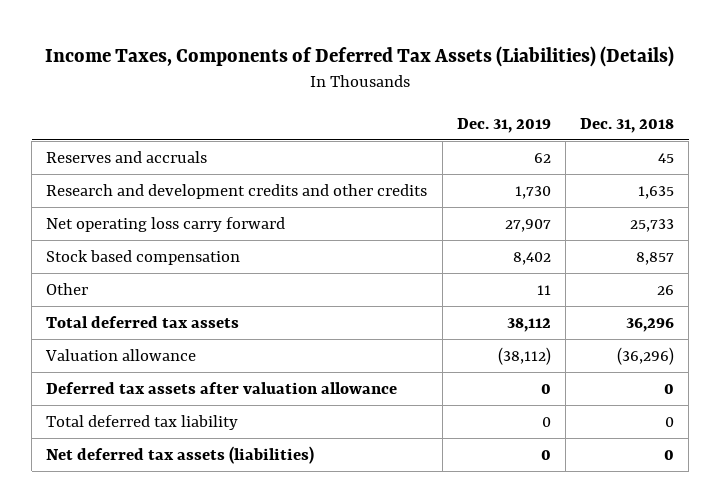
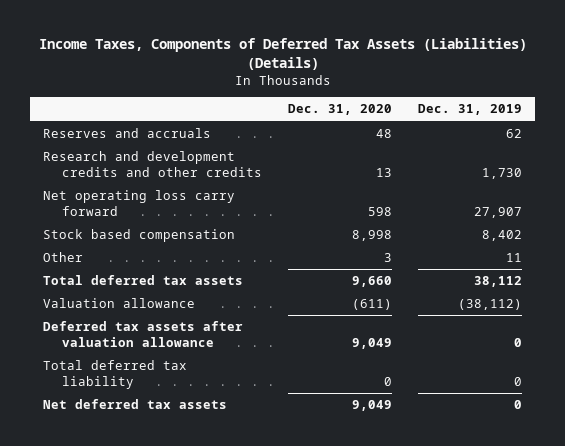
[580,117,675,133] Dec. 31, 2018 -> none
none -> [288,104,393,116] Dec. 31, 2020
[46,446,315,465] Net deferred tax assets (liabilities) -> [43,399,228,410] Net deferred tax assets

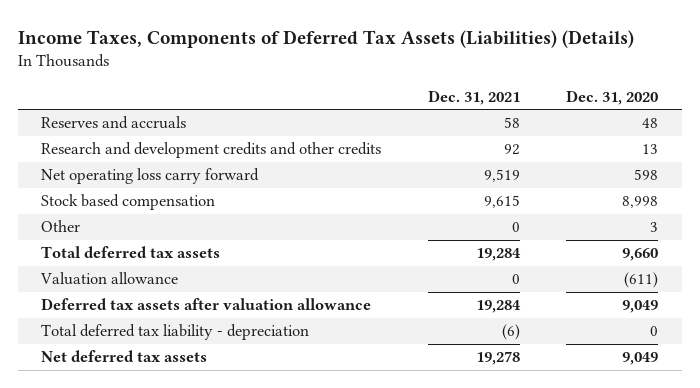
[417,104,522,116] Dec. 31, 2019 -> none
none -> [427,89,520,105] Dec. 31, 2021
[43,360,188,389] Total deferred tax liability -> [41,324,310,341] Total deferred tax liability - depreciation

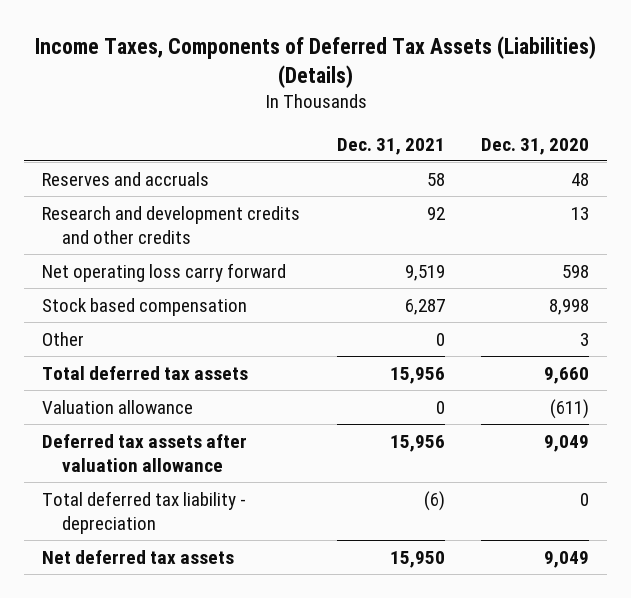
[483,195,520,209] 9,615 -> [404,298,445,315] 6,287
[475,248,521,262] 19,284 -> [389,366,445,384] 15,956
[475,300,521,314] 19,284 -> [389,434,445,452] 15,956
[475,351,520,366] 19,278 -> [389,550,445,568] 15,950

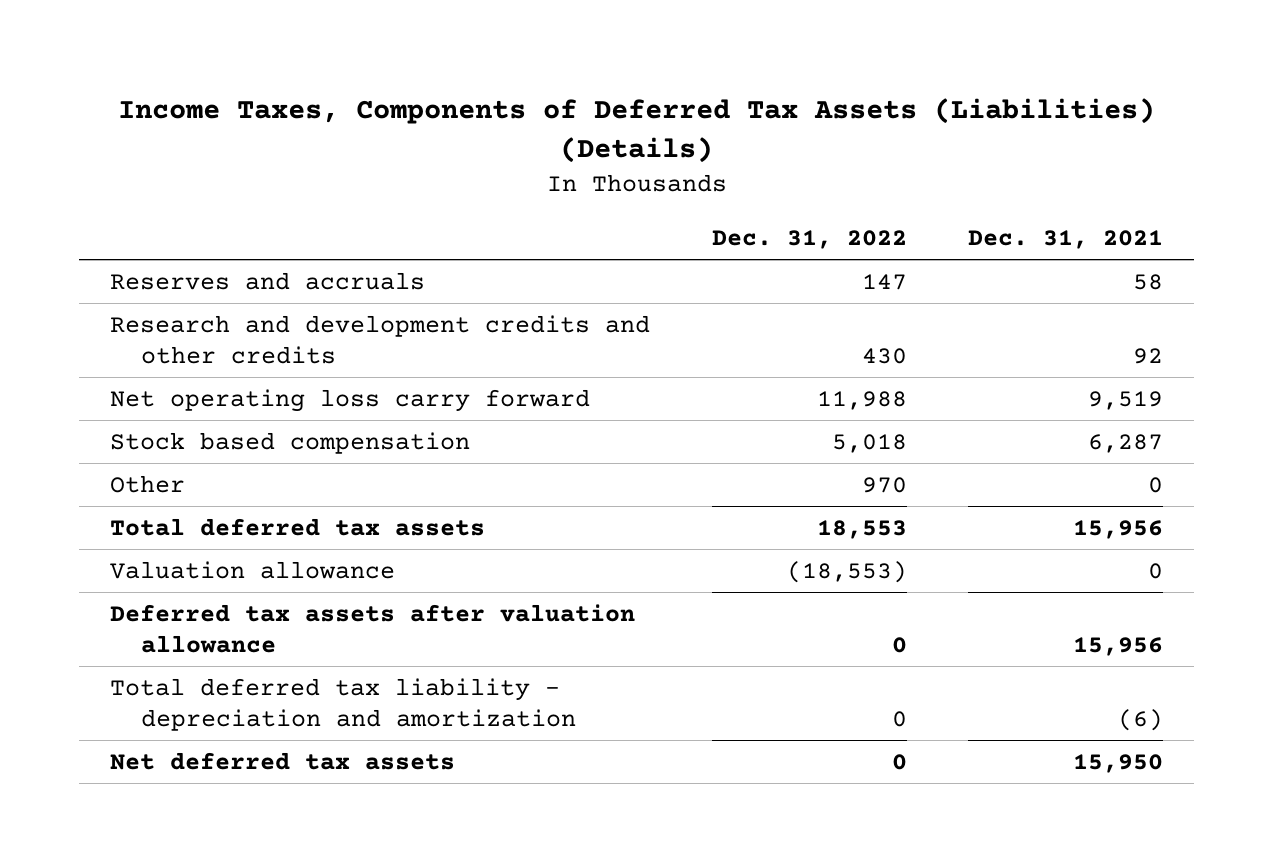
[480,137,589,155] Dec. 31, 2020 -> none
none -> [711,230,907,250] Dec. 31, 2022
[42,490,247,534] Total deferred tax liability - depreciation -> [110,677,577,731] Total deferred tax liability - depreciation and amortization

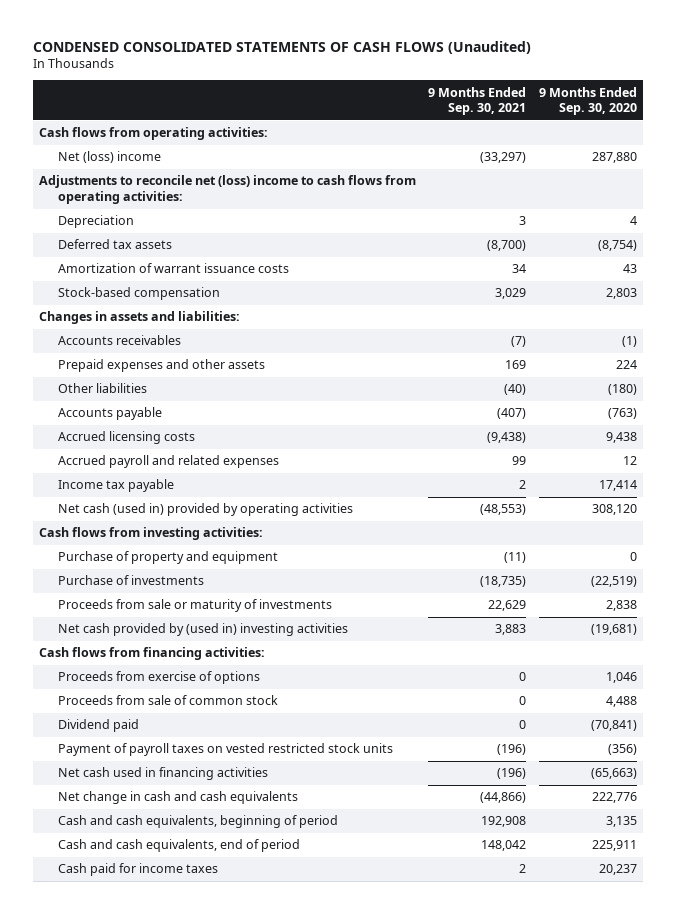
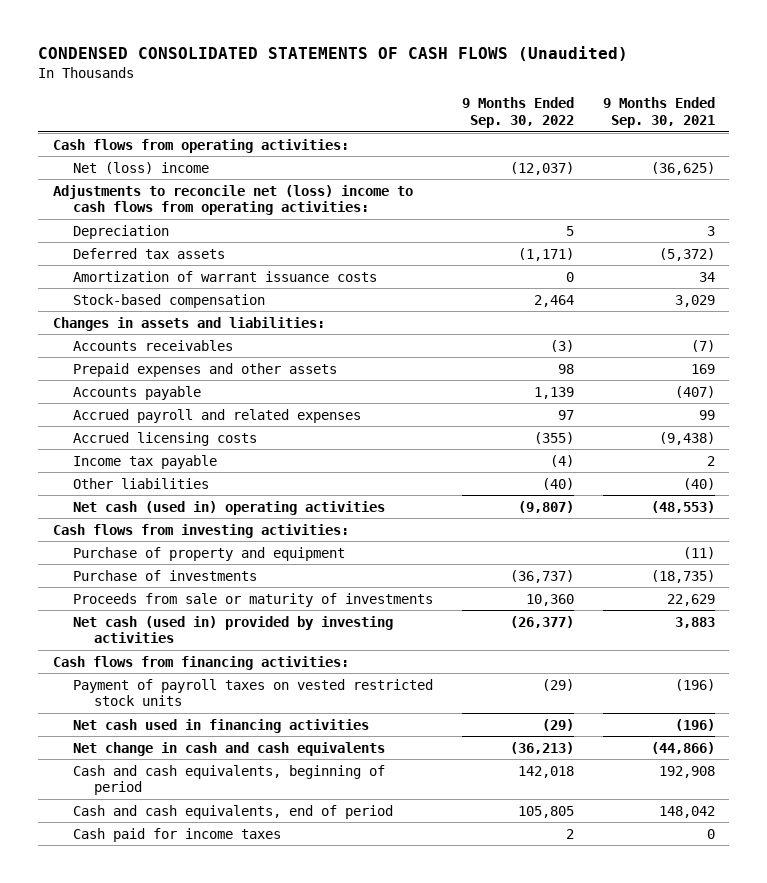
[538,86,637,116] 9 Months Ended Sep. 30, 2020 -> none
none -> [462,97,575,129] 9 Months Ended Sep. 30, 2022
[480,152,527,164] (33,297) -> [650,161,715,175] (36,625)
[487,240,527,252] (8,700) -> [658,247,715,261] (5,372)
[57,431,195,445] Accrued licensing costs -> [73,431,258,446] Accrued licensing costs
[57,383,147,394] Other liabilities -> [73,477,210,489] Other liabilities
[57,503,353,517] Net cash (used in) provided by operating activities -> [73,500,386,515] Net cash (used in) operating activities
[57,623,348,637] Net cash provided by (used in) investing activities -> [73,615,394,644] Net cash (used in) provided by investing activities
[57,671,260,685] Proceeds from exercise of options -> none
[57,695,278,706] Proceeds from sale of common stock -> none
[57,719,139,733] Dividend paid -> none
[519,864,527,874] 2 -> [706,828,715,839] 0

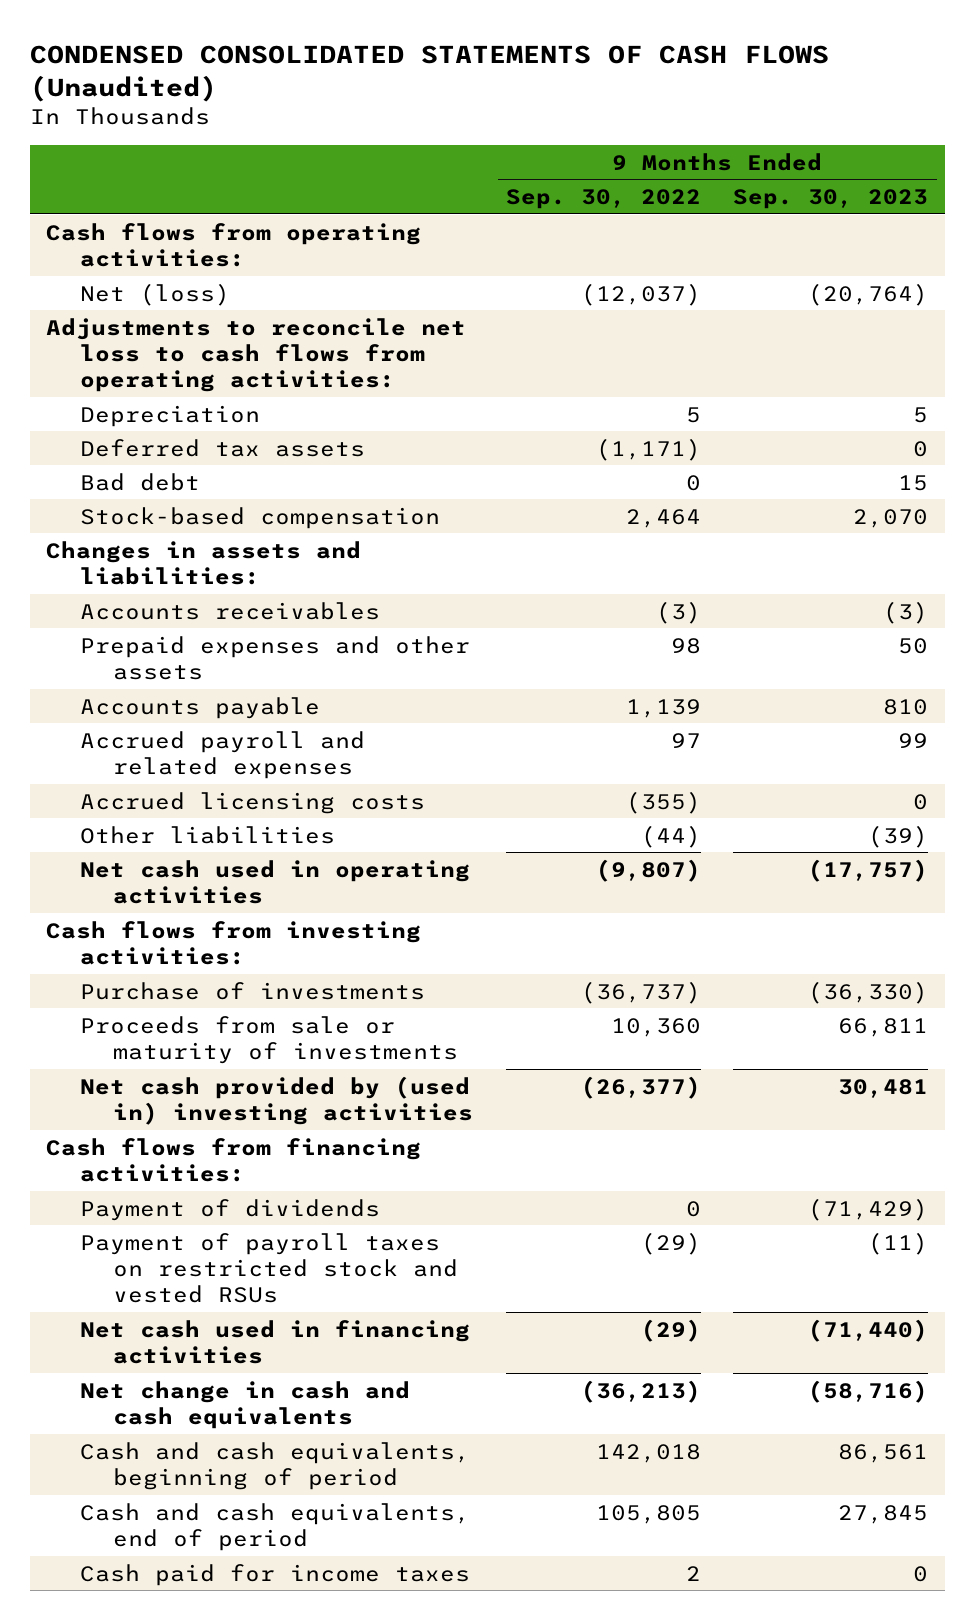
[602,97,715,129] 9 Months Ended Sep. 30, 2021 -> none
none -> [733,189,929,210] Sep. 30, 2023
[73,161,210,174] Net (loss) income -> [79,282,230,306] Net (loss)
[52,184,413,216] Adjustments to reconcile net (loss) income to cash flows from operating activities: -> [46,317,467,393] Adjustments to reconcile net loss to cash flows from operating activities:
[73,270,378,282] Amortization of warrant issuance costs -> none
none -> [79,472,200,491] Bad debt
[73,454,218,469] Income tax payable -> none
[542,477,575,490] (40) -> [640,824,701,848] (44)
[73,500,386,515] Net cash (used in) operating activities -> [79,859,470,905] Net cash used in operating activities
[73,546,346,561] Purchase of property and equipment -> none
[73,615,394,644] Net cash (used in) provided by investing activities -> [79,1075,474,1126] Net cash provided by (used in) investing activities
none -> [79,1198,380,1221] Payment of dividends
[73,678,434,707] Payment of payroll taxes on vested restricted stock units -> [79,1232,459,1304] Payment of payroll taxes on restricted stock and vested RSUs

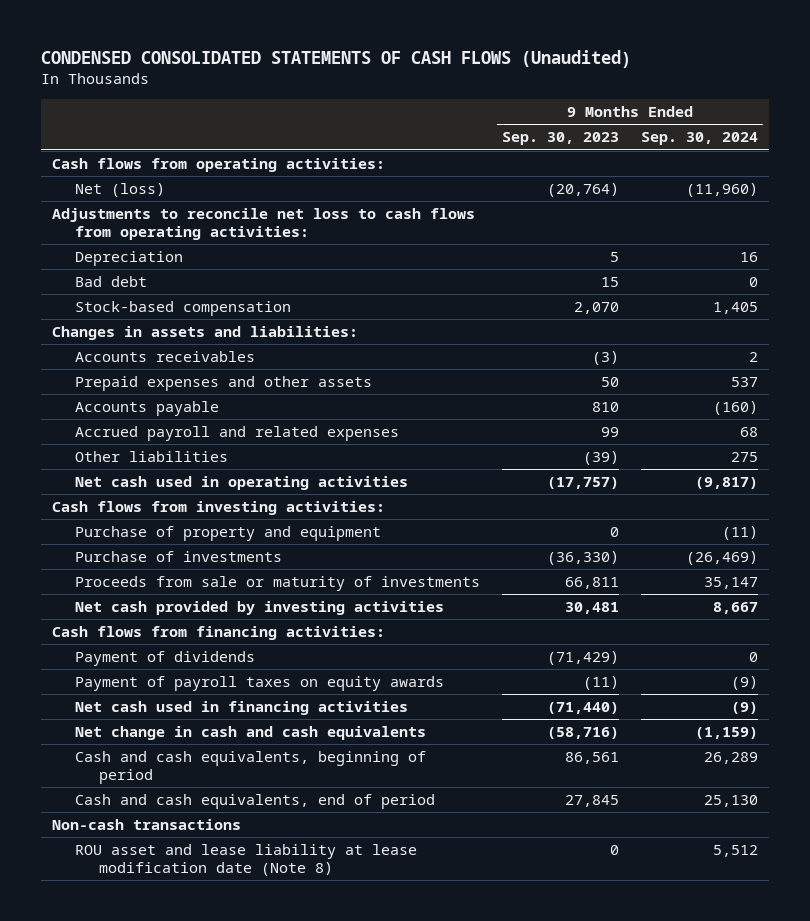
[505,189,701,210] Sep. 30, 2022 -> none
none -> [640,132,758,146] Sep. 30, 2024
[79,438,365,457] Deferred tax assets -> none
[79,791,425,814] Accrued licensing costs -> none
none -> [75,526,382,542] Purchase of property and equipment
[79,1075,474,1126] Net cash provided by (used in) investing activities -> [75,601,445,616] Net cash provided by investing activities
[79,1232,459,1304] Payment of payroll taxes on restricted stock and vested RSUs -> [75,676,445,692] Payment of payroll taxes on equity awards
[79,1563,470,1586] Cash paid for income taxes -> none
none -> [51,819,241,831] Non-cash transactions
none -> [75,844,418,876] ROU asset and lease liability at lease modification date (Note 8)

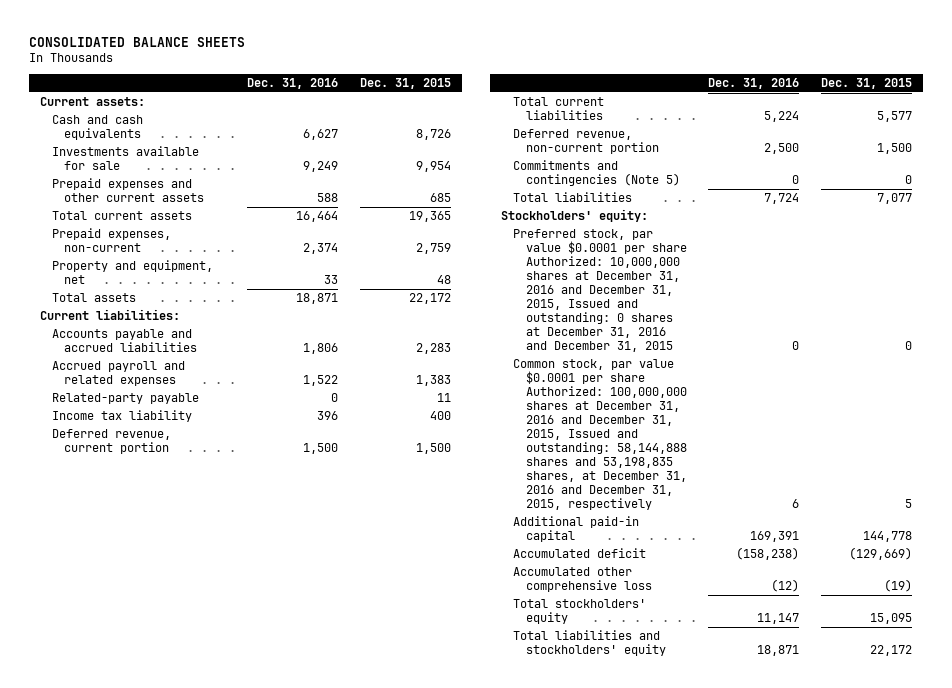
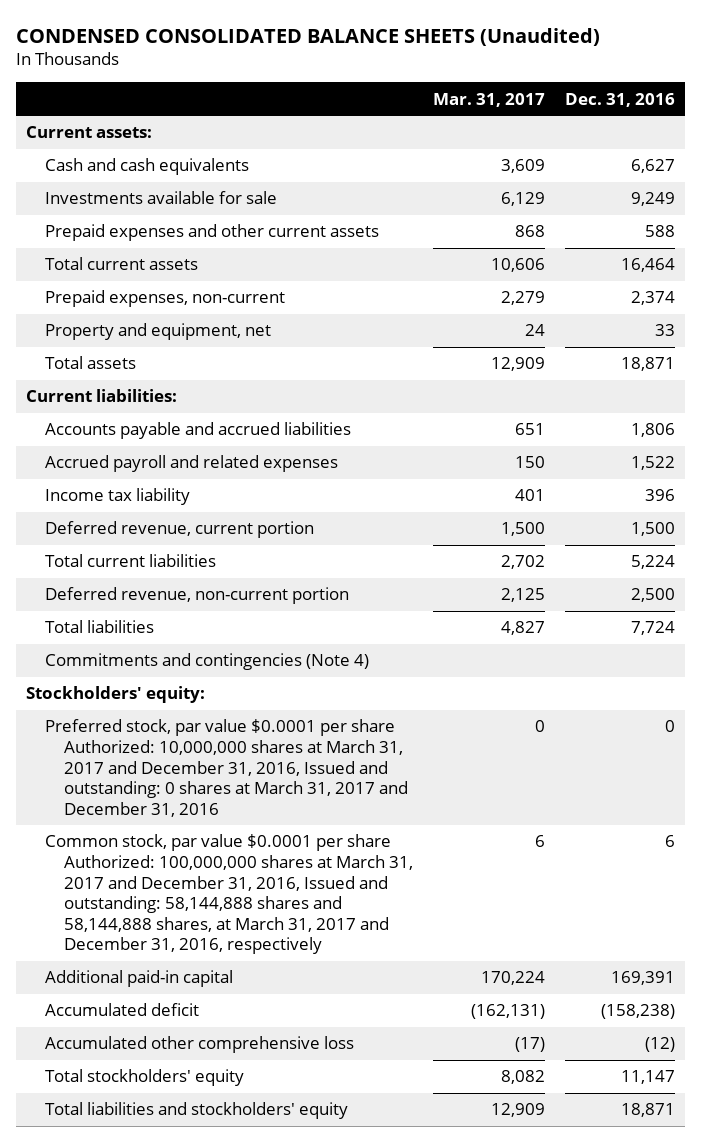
[28,36,245,47] CONSOLIDATED BALANCE SHEETS -> [16,27,601,46] CONDENSED CONSOLIDATED BALANCE SHEETS (Unaudited)
[359,77,451,89] Dec. 31, 2015 -> none
none -> [432,92,545,107] Mar. 31, 2017
[51,393,199,405] Related-party payable -> none
[513,160,680,187] Commitments and contingencies (Note 5) -> none
none -> [44,653,369,671] Commitments and contingencies (Note 4)
[513,229,687,352] Preferred stock, par value $0.0001 per share Authorized: 10,000,000 shares at December 31, 2016 and December 31, 2015, Issued and outstanding: 0 shares at December 31, 2016 and December 31, 2015 -> [44,719,408,817] Preferred stock, par value $0.0001 per share Authorized: 10,000,000 shares at March 31, 2017 and December 31, 2016, Issued and outstanding: 0 shares at March 31, 2017 and December 31, 2016
[513,359,687,510] Common stock, par value $0.0001 per share Authorized: 100,000,000 shares at December 31, 2016 and December 31, 2015, Issued and outstanding: 58,144,888 shares and 53,198,835 shares, at December 31, 2016 and December 31, 2015, respectively -> [44,834,413,955] Common stock, par value $0.0001 per share Authorized: 100,000,000 shares at March 31, 2017 and December 31, 2016, Issued and outstanding: 58,144,888 shares and 58,144,888 shares, at March 31, 2017 and December 31, 2016, respectively

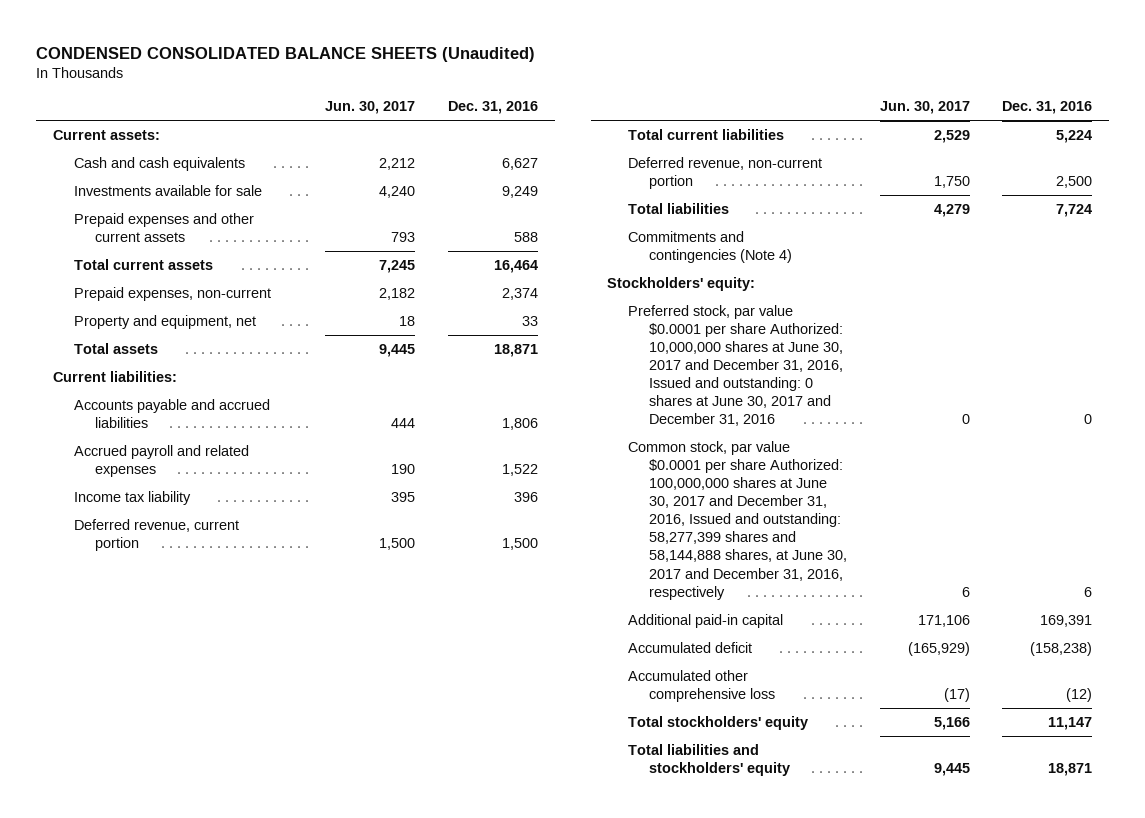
[432,92,545,107] Mar. 31, 2017 -> none
none -> [325,101,416,115] Jun. 30, 2017
[44,719,408,817] Preferred stock, par value $0.0001 per share Authorized: 10,000,000 shares at March 31, 2017 and December 31, 2016, Issued and outstanding: 0 shares at March 31, 2017 and December 31, 2016 -> [627,304,843,427] Preferred stock, par value $0.0001 per share Authorized: 10,000,000 shares at June 30, 2017 and December 31, 2016, Issued and outstanding: 0 shares at June 30, 2017 and December 31, 2016
[44,834,413,955] Common stock, par value $0.0001 per share Authorized: 100,000,000 shares at March 31, 2017 and December 31, 2016, Issued and outstanding: 58,144,888 shares and 58,144,888 shares, at March 31, 2017 and December 31, 2016, respectively -> [627,440,847,600] Common stock, par value $0.0001 per share Authorized: 100,000,000 shares at June 30, 2017 and December 31, 2016, Issued and outstanding: 58,277,399 shares and 58,144,888 shares, at June 30, 2017 and December 31, 2016, respectively

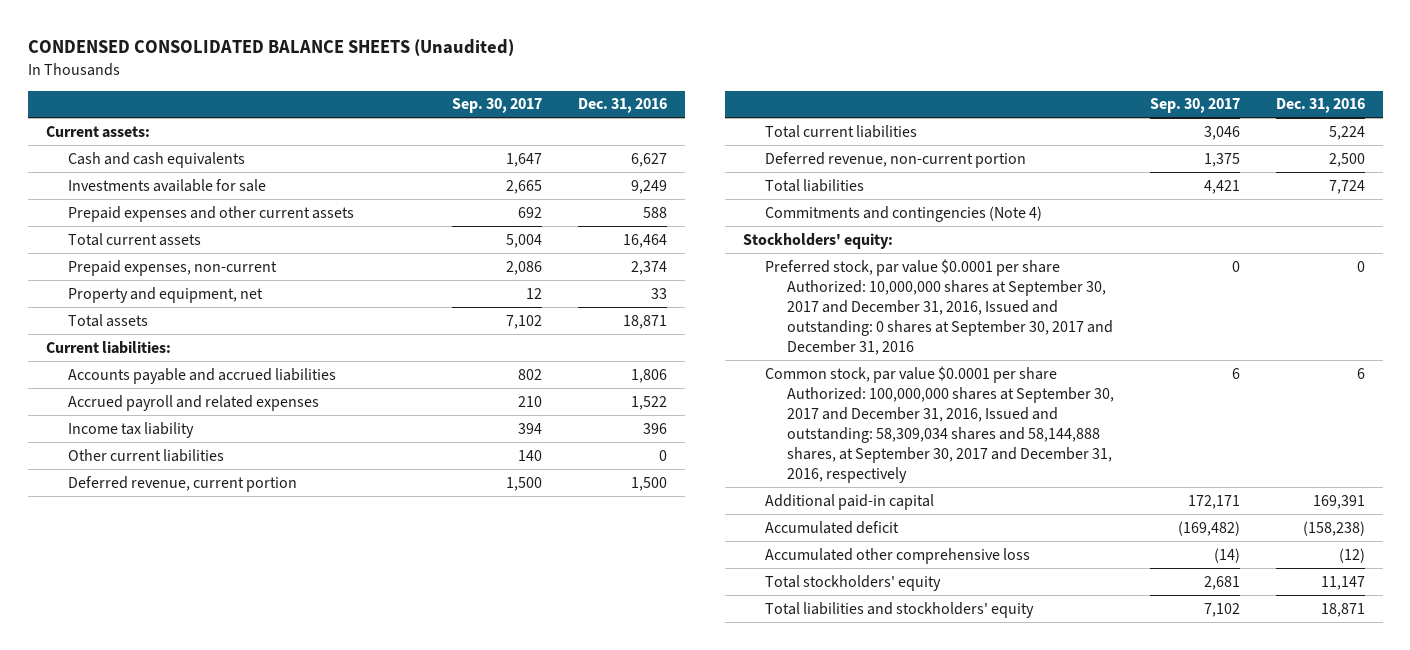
[325,101,416,115] Jun. 30, 2017 -> none
none -> [452,98,543,114] Sep. 30, 2017
none -> [67,448,224,462] Other current liabilities
[627,304,843,427] Preferred stock, par value $0.0001 per share Authorized: 10,000,000 shares at June 30, 2017 and December 31, 2016, Issued and outstanding: 0 shares at June 30, 2017 and December 31, 2016 -> [764,258,1113,356] Preferred stock, par value $0.0001 per share Authorized: 10,000,000 shares at September 30, 2017 and December 31, 2016, Issued and outstanding: 0 shares at September 30, 2017 and December 31, 2016
[627,440,847,600] Common stock, par value $0.0001 per share Authorized: 100,000,000 shares at June 30, 2017 and December 31, 2016, Issued and outstanding: 58,277,399 shares and 58,144,888 shares, at June 30, 2017 and December 31, 2016, respectively -> [764,365,1114,484] Common stock, par value $0.0001 per share Authorized: 100,000,000 shares at September 30, 2017 and December 31, 2016, Issued and outstanding: 58,309,034 shares and 58,144,888 shares, at September 30, 2017 and December 31, 2016, respectively

